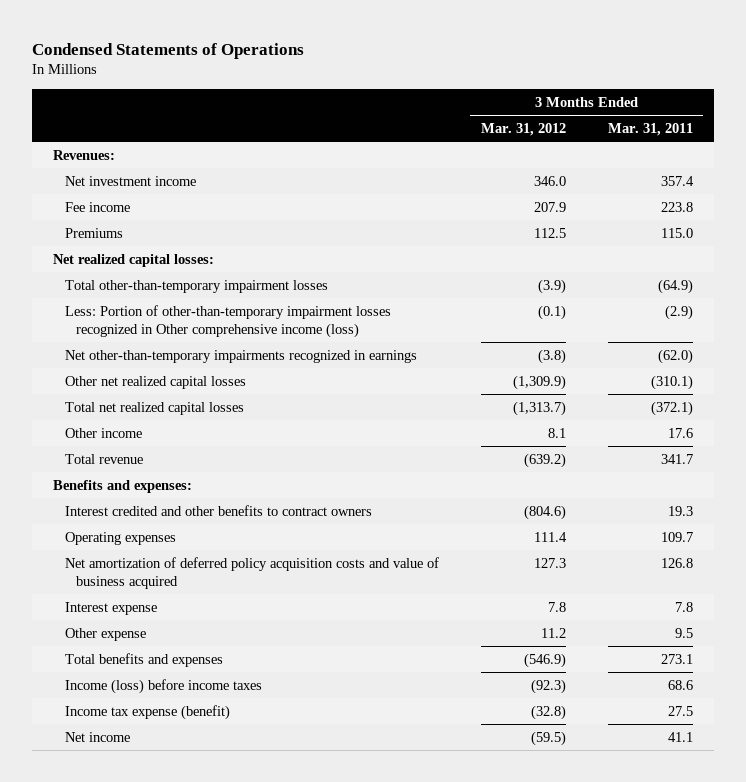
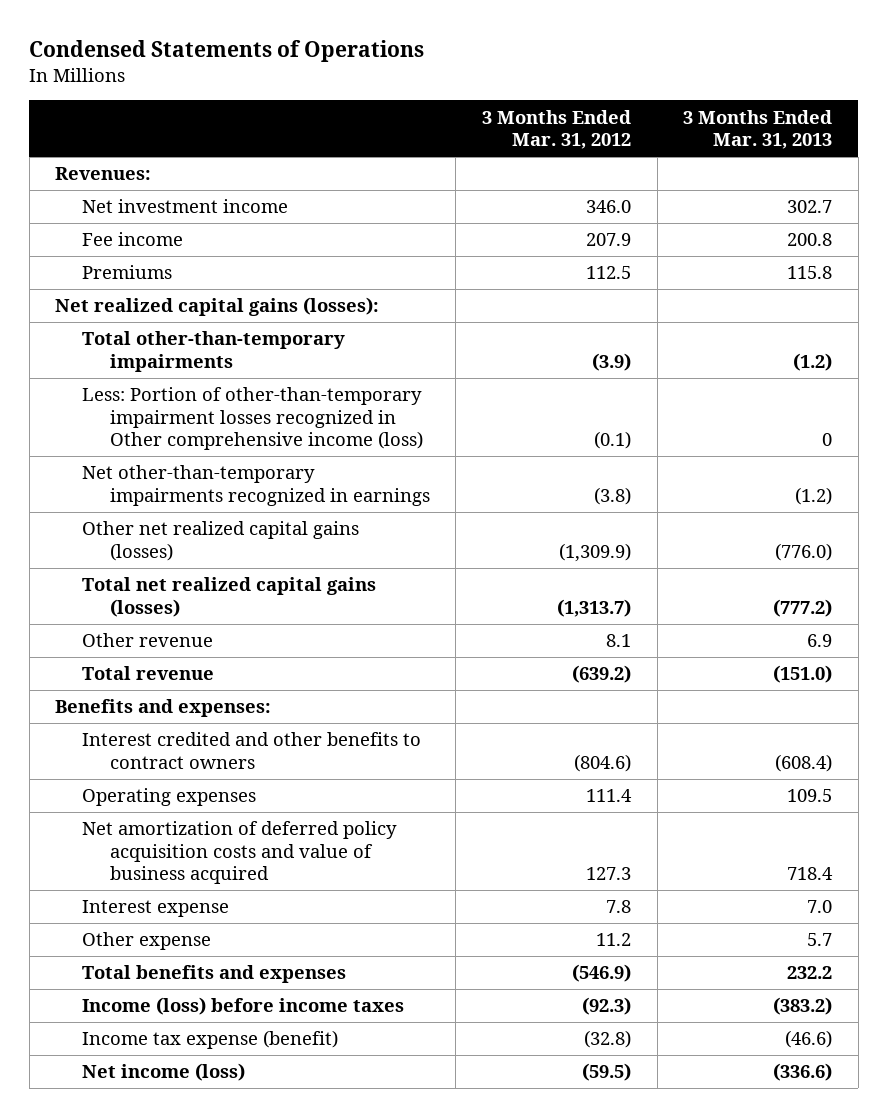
[607,122,693,136] Mar. 31, 2011 -> none
none -> [683,109,833,149] 3 Months Ended Mar. 31, 2013
[52,253,214,267] Net realized capital losses: -> [55,297,380,317] Net realized capital gains (losses):
[64,279,328,293] Total other-than-temporary impairment losses -> [82,331,346,372] Total other-than-temporary impairments
[64,375,246,389] Other net realized capital losses -> [82,521,360,561] Other net realized capital gains (losses)
[64,401,244,415] Total net realized capital losses -> [82,577,377,617] Total net realized capital gains (losses)
[64,427,142,438] Other income -> [82,633,214,648] Other revenue
[64,731,130,742] Net income -> [82,1063,246,1082] Net income (loss)

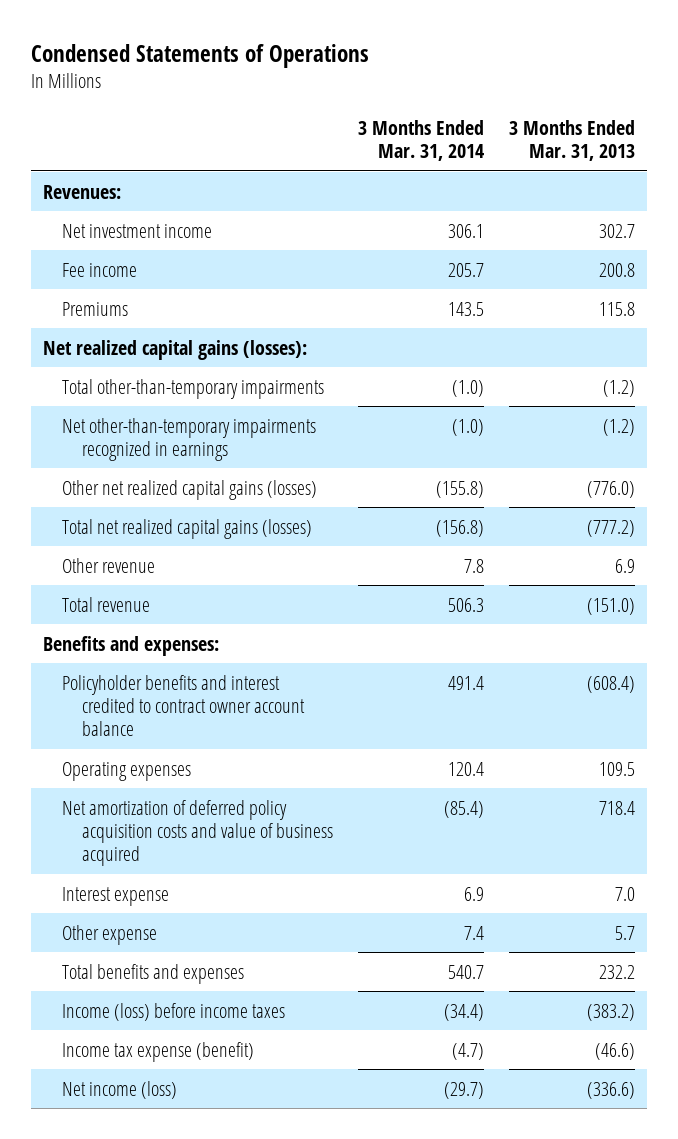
[482,109,632,149] 3 Months Ended Mar. 31, 2012 -> none
none -> [357,119,484,162] 3 Months Ended Mar. 31, 2014
[82,387,423,451] Less: Portion of other-than-temporary impairment losses recognized in Other comprehensive income (loss) -> none
[82,732,422,769] Interest credited and other benefits to contract owners -> [62,674,305,737] Policyholder benefits and interest credited to contract owner account balance

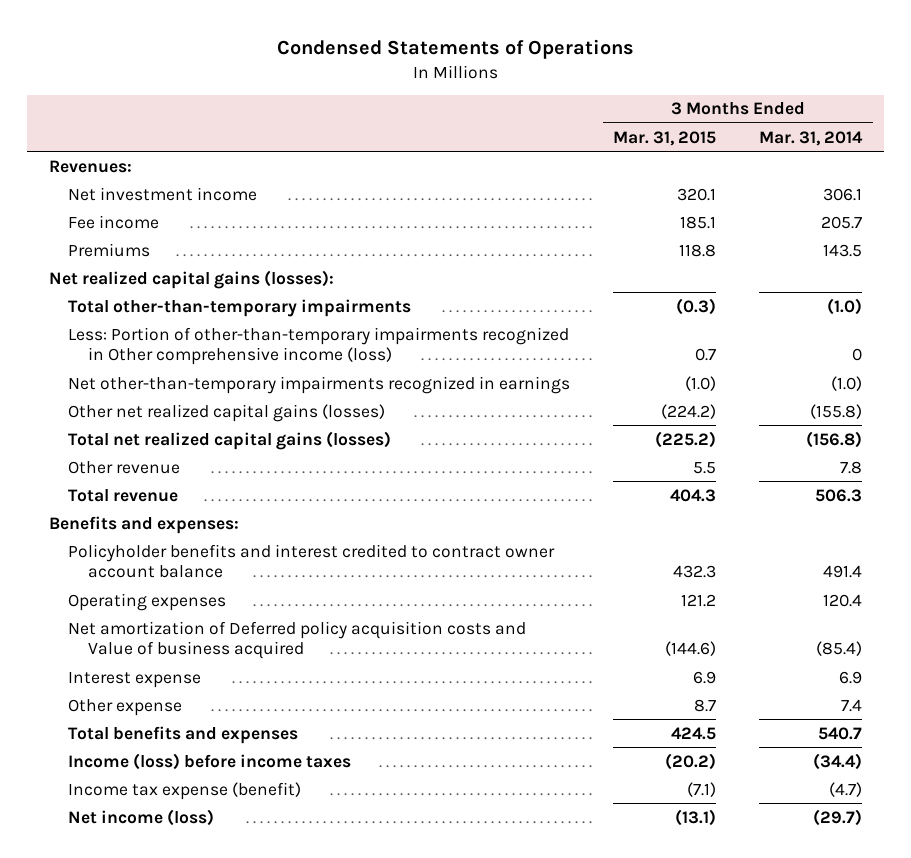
[508,119,635,162] 3 Months Ended Mar. 31, 2013 -> none
none -> [613,130,717,146] Mar. 31, 2015
none -> [68,326,570,366] Less: Portion of other-than-temporary impairments recognized in Other comprehensive income (loss)
[62,799,333,867] Net amortization of deferred policy acquisition costs and value of business acquired -> [68,620,527,660] Net amortization of Deferred policy acquisition costs and Value of business acquired

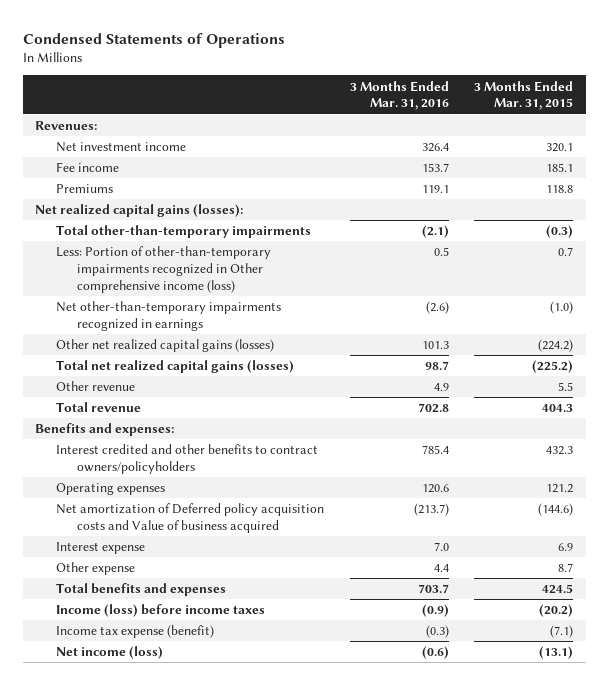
[759,130,864,146] Mar. 31, 2014 -> none
none -> [349,80,449,111] 3 Months Ended Mar. 31, 2016
[68,543,556,579] Policyholder benefits and interest credited to contract owner account balance -> [56,444,319,474] Interest credited and other benefits to contract owners/policyholders

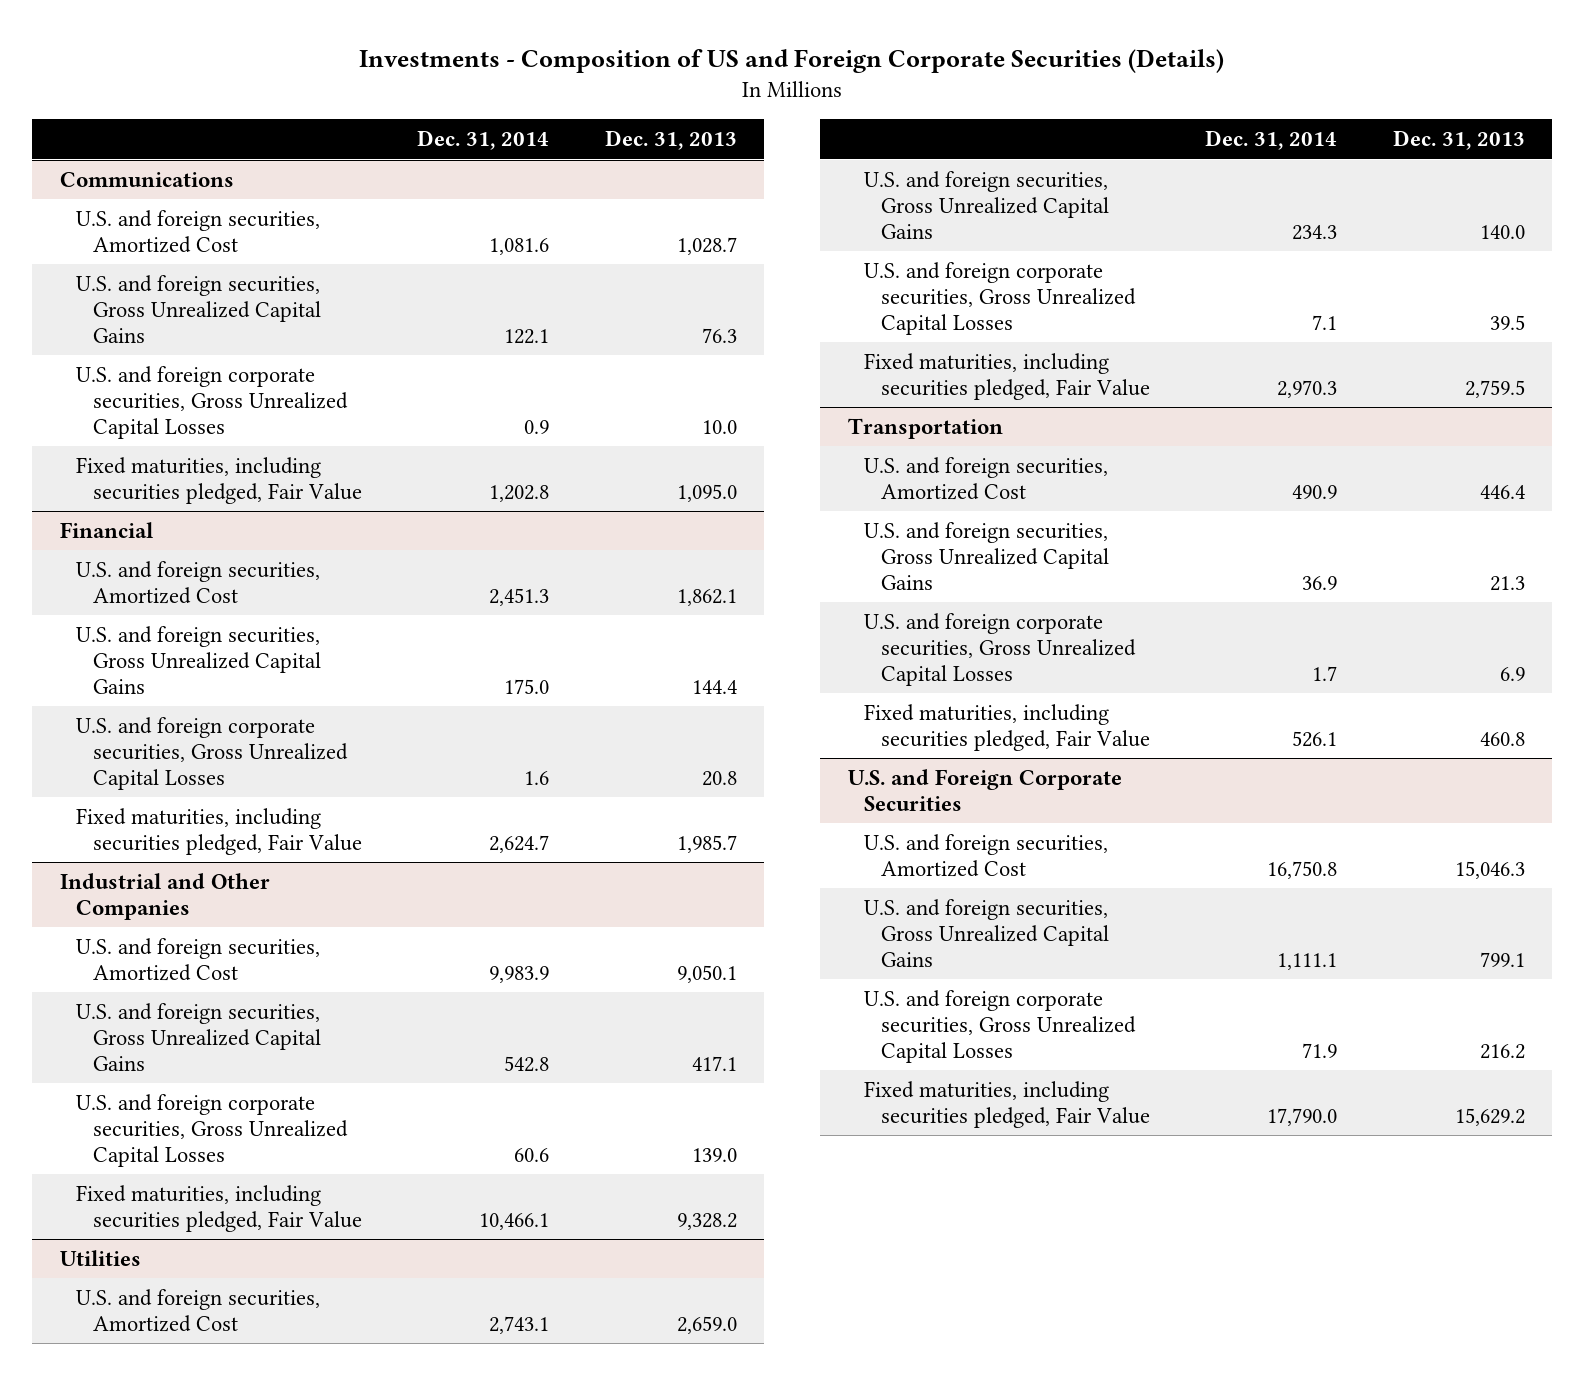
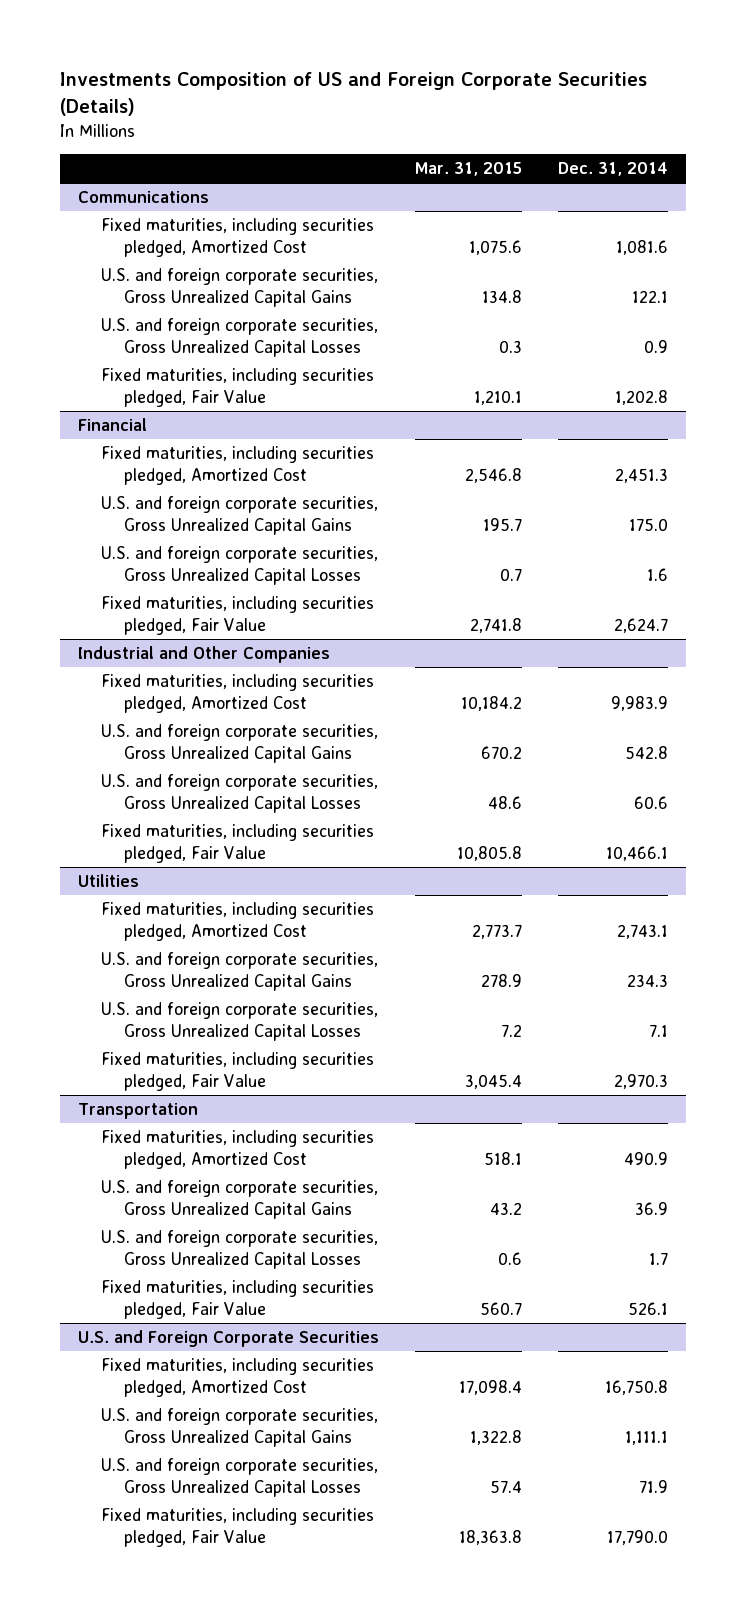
[359,48,1225,73] Investments - Composition of US and Foreign Corporate Securities (Details) -> [59,72,647,117] Investments Composition of US and Foreign Corporate Securities (Details)
[604,130,737,151] Dec. 31, 2013 -> none
none -> [414,161,522,176] Mar. 31, 2015
[76,209,321,253] U.S. and foreign securities, Amortized Cost -> [100,217,374,258] Fixed maturities, including securities pledged, Amortized Cost
[76,274,321,344] U.S. and foreign securities, Gross Unrealized Capital Gains -> [100,267,378,308] U.S. and foreign corporate securities, Gross Unrealized Capital Gains
[76,560,321,604] U.S. and foreign securities, Amortized Cost -> [100,445,374,486] Fixed maturities, including securities pledged, Amortized Cost
[76,625,321,695] U.S. and foreign securities, Gross Unrealized Capital Gains -> [100,495,378,536] U.S. and foreign corporate securities, Gross Unrealized Capital Gains
[76,937,321,981] U.S. and foreign securities, Amortized Cost -> [100,673,374,714] Fixed maturities, including securities pledged, Amortized Cost
[76,1002,321,1072] U.S. and foreign securities, Gross Unrealized Capital Gains -> [100,723,378,764] U.S. and foreign corporate securities, Gross Unrealized Capital Gains
[76,1288,321,1332] U.S. and foreign securities, Amortized Cost -> [100,901,374,942] Fixed maturities, including securities pledged, Amortized Cost
[864,170,1109,240] U.S. and foreign securities, Gross Unrealized Capital Gains -> [100,951,378,992] U.S. and foreign corporate securities, Gross Unrealized Capital Gains
[864,456,1109,500] U.S. and foreign securities, Amortized Cost -> [100,1129,374,1170] Fixed maturities, including securities pledged, Amortized Cost
[864,521,1109,591] U.S. and foreign securities, Gross Unrealized Capital Gains -> [100,1179,378,1220] U.S. and foreign corporate securities, Gross Unrealized Capital Gains
[864,833,1109,877] U.S. and foreign securities, Amortized Cost -> [100,1357,374,1398] Fixed maturities, including securities pledged, Amortized Cost
[864,898,1109,968] U.S. and foreign securities, Gross Unrealized Capital Gains -> [100,1407,378,1448] U.S. and foreign corporate securities, Gross Unrealized Capital Gains

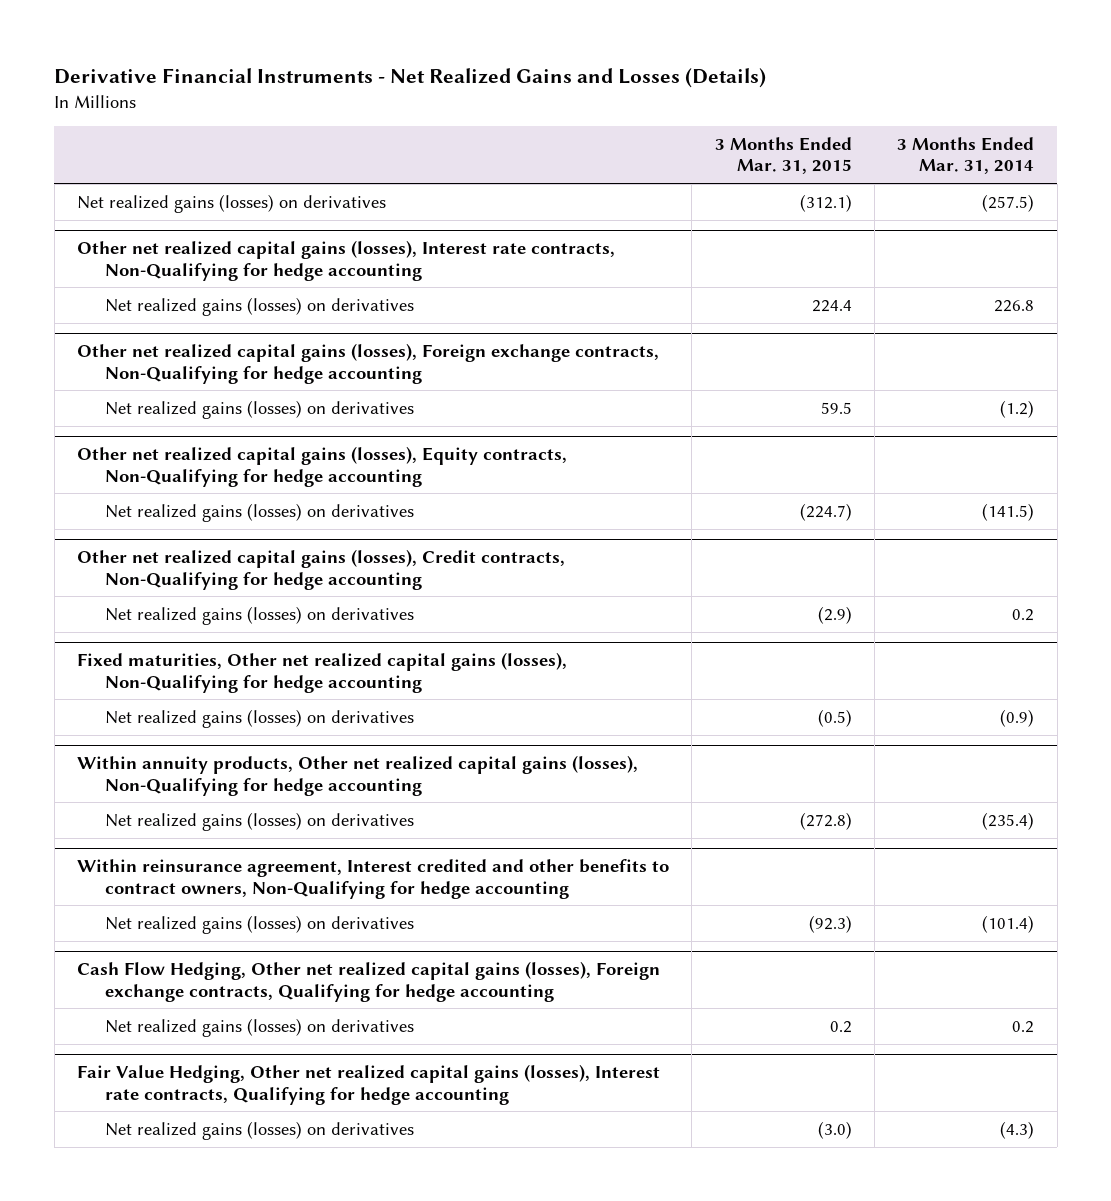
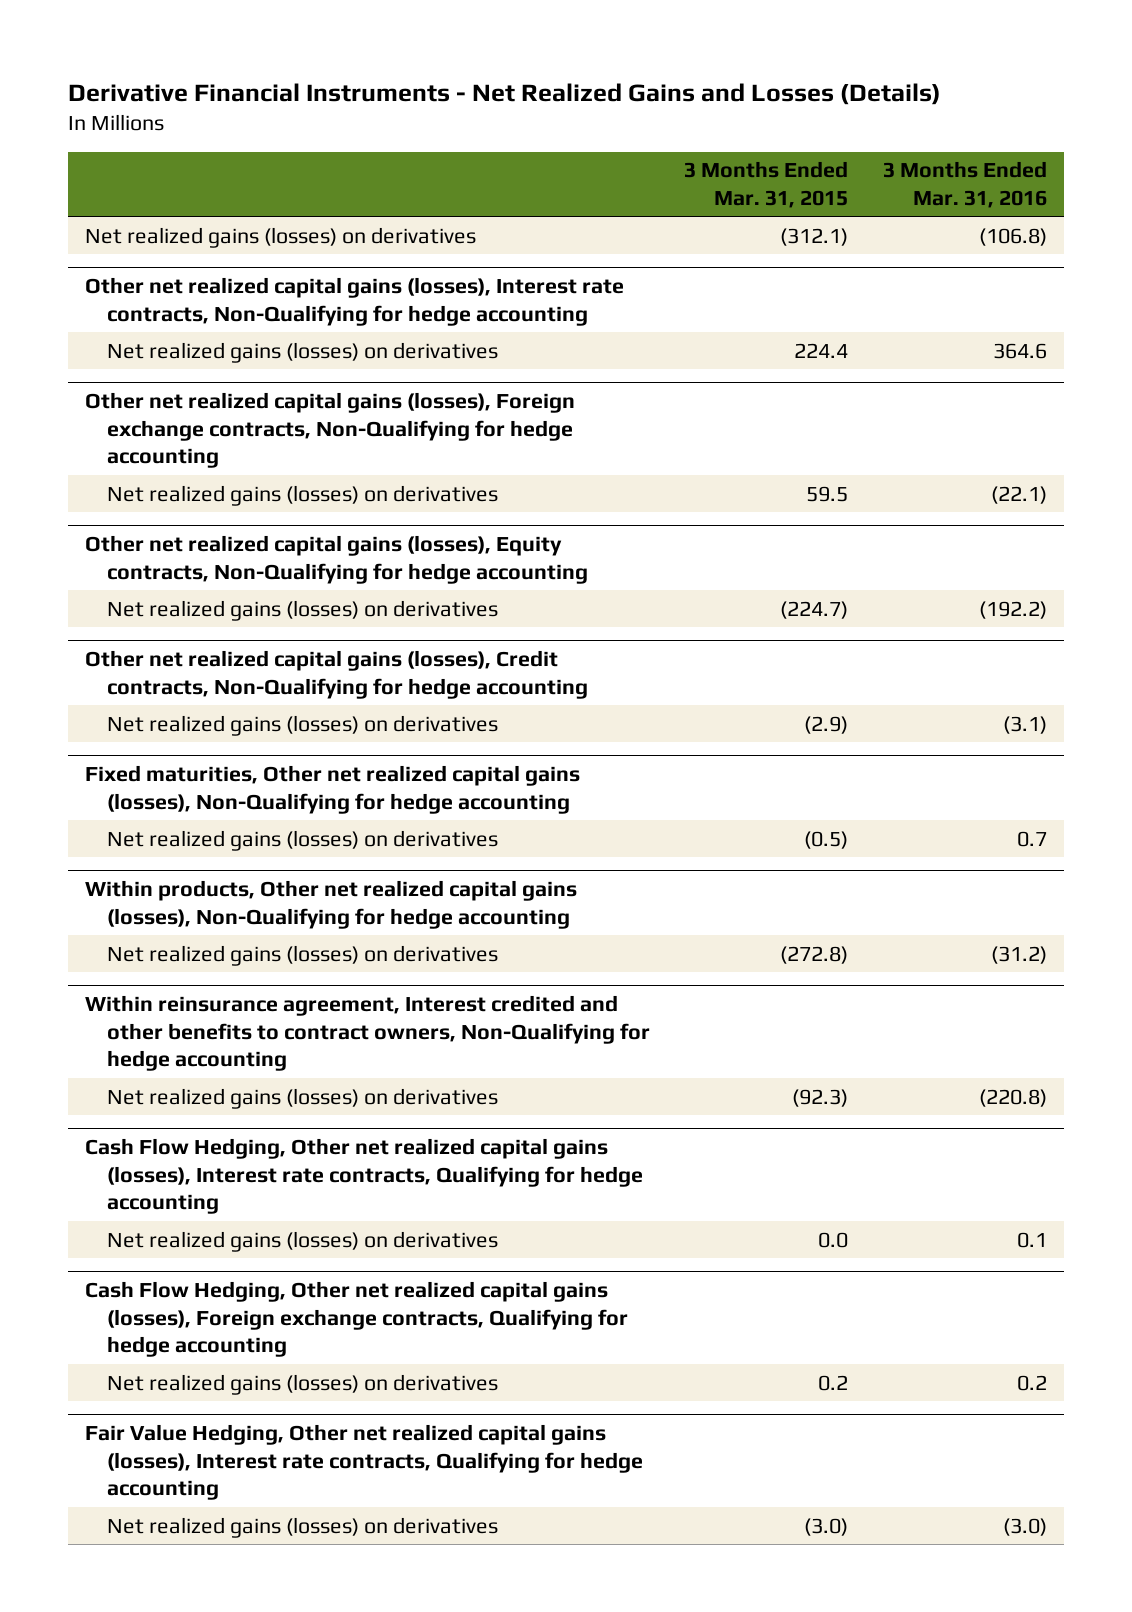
[897,137,1035,175] 3 Months Ended Mar. 31, 2014 -> none
none -> [882,161,1047,208] 3 Months Ended Mar. 31, 2016
[77,755,639,796] Within annuity products, Other net realized capital gains (losses), Non-Qualifying for hedge accounting -> [84,880,577,929] Within products, Other net realized capital gains (losses), Non-Qualifying for hedge accounting
none -> [84,1138,643,1215] Cash Flow Hedging, Other net realized capital gains (losses), Interest rate contracts, Qualifying for hedge accounting
none -> [106,1230,498,1252] Net realized gains (losses) on derivatives

